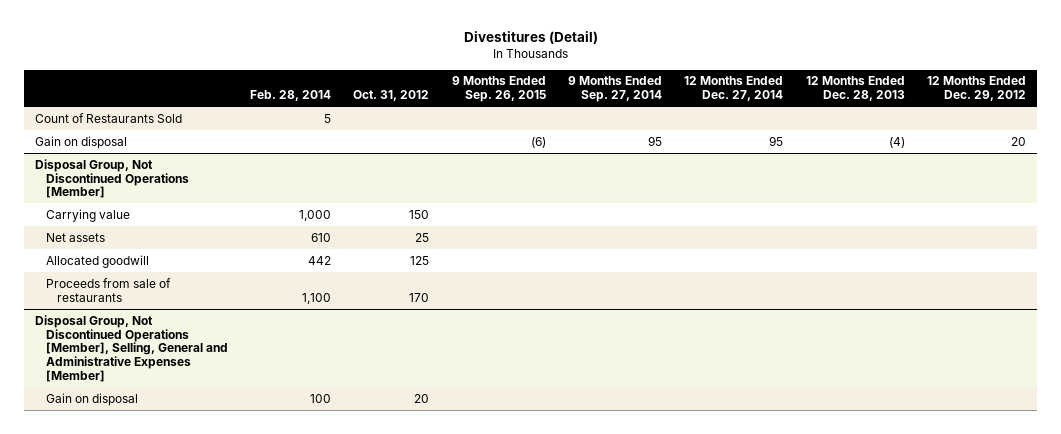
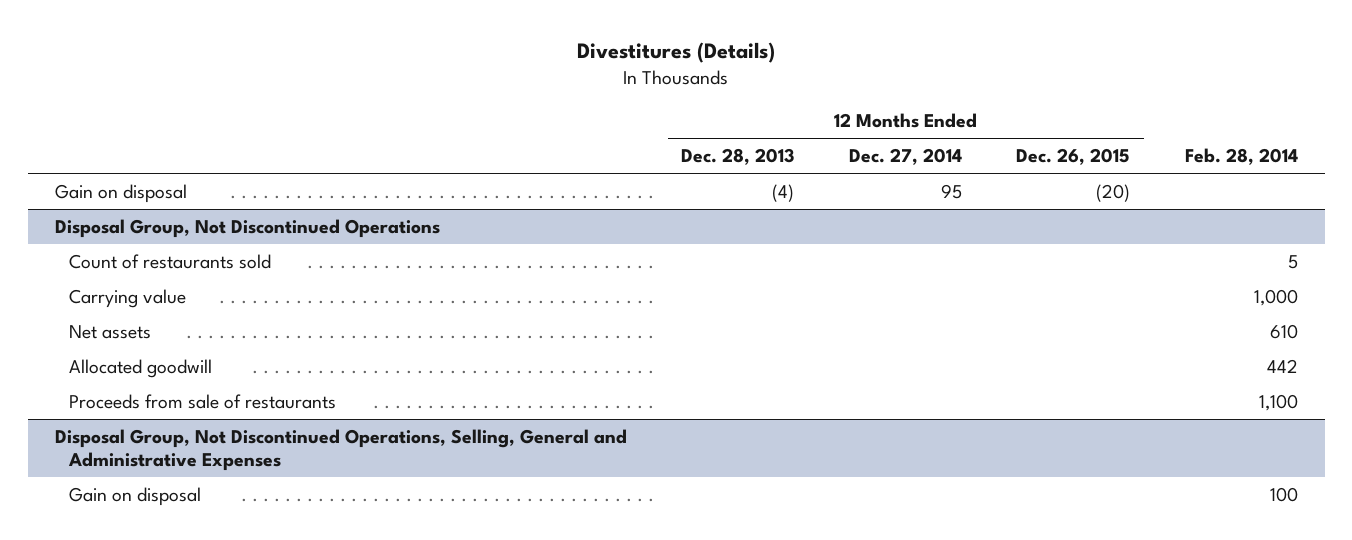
[463,30,598,44] Divestitures (Detail) -> [577,41,776,63] Divestitures (Details)
[353,90,430,102] Oct. 31, 2012 -> none
[451,76,546,103] 9 Months Ended Sep. 26, 2015 -> none
[568,76,663,103] 9 Months Ended Sep. 27, 2014 -> none
[927,76,1027,102] 12 Months Ended Dec. 29, 2012 -> none
none -> [1016,148,1131,166] Dec. 26, 2015
[34,112,182,123] Count of Restaurants Sold -> none
[34,158,189,199] Disposal Group, Not Discontinued Operations [Member] -> [54,218,440,238] Disposal Group, Not Discontinued Operations
none -> [68,253,271,269] Count of restaurants sold
[34,314,228,383] Disposal Group, Not Discontinued Operations [Member], Selling, General and Administrative Expenses [Member] -> [54,428,627,471] Disposal Group, Not Discontinued Operations, Selling, General and Administrative Expenses

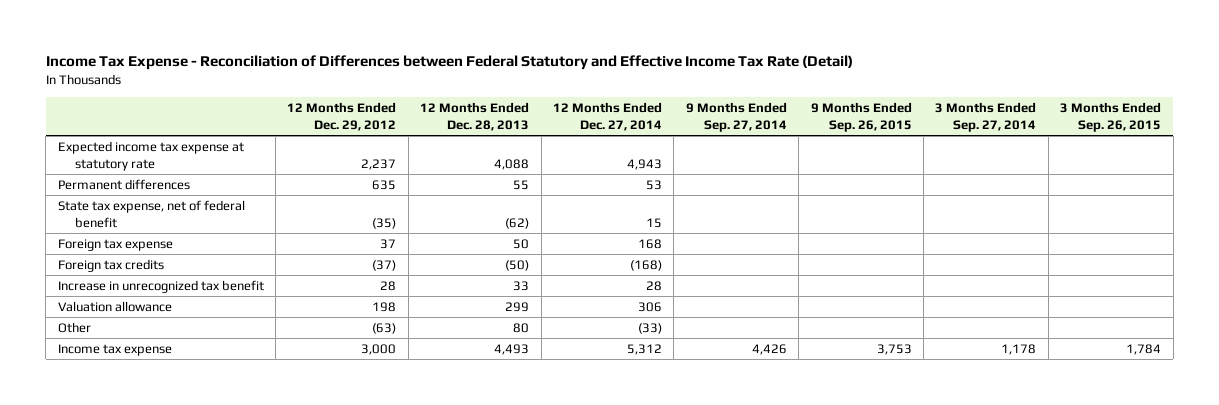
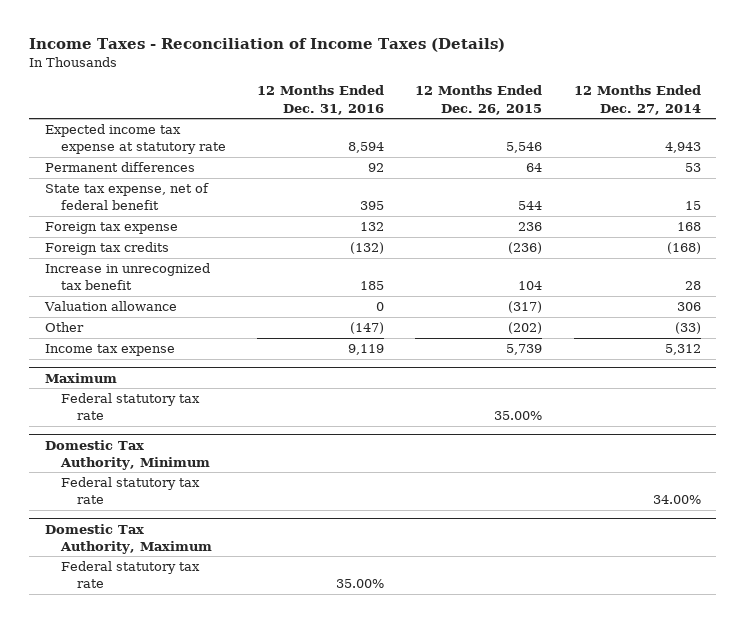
[45,55,853,71] Income Tax Expense - Reconciliation of Differences between Federal Statutory and Effective Income Tax Rate (Detail) -> [29,38,506,53] Income Taxes - Reconciliation of Income Taxes (Details)
[287,102,397,132] 12 Months Ended Dec. 29, 2012 -> none
[420,102,530,132] 12 Months Ended Dec. 28, 2013 -> none
[685,102,787,133] 9 Months Ended Sep. 27, 2014 -> none
[810,102,912,133] 9 Months Ended Sep. 26, 2015 -> none
[935,102,1037,133] 3 Months Ended Sep. 27, 2014 -> none
[1060,102,1162,133] 3 Months Ended Sep. 26, 2015 -> none
none -> [257,85,385,115] 12 Months Ended Dec. 31, 2016
none -> [415,85,543,115] 12 Months Ended Dec. 26, 2015
none -> [44,372,117,383] Maximum
none -> [61,393,201,421] Federal statutory tax rate
none -> [44,439,211,470] Domestic Tax Authority, Minimum
none -> [61,477,201,505] Federal statutory tax rate
none -> [44,523,213,554] Domestic Tax Authority, Maximum
none -> [61,561,201,589] Federal statutory tax rate

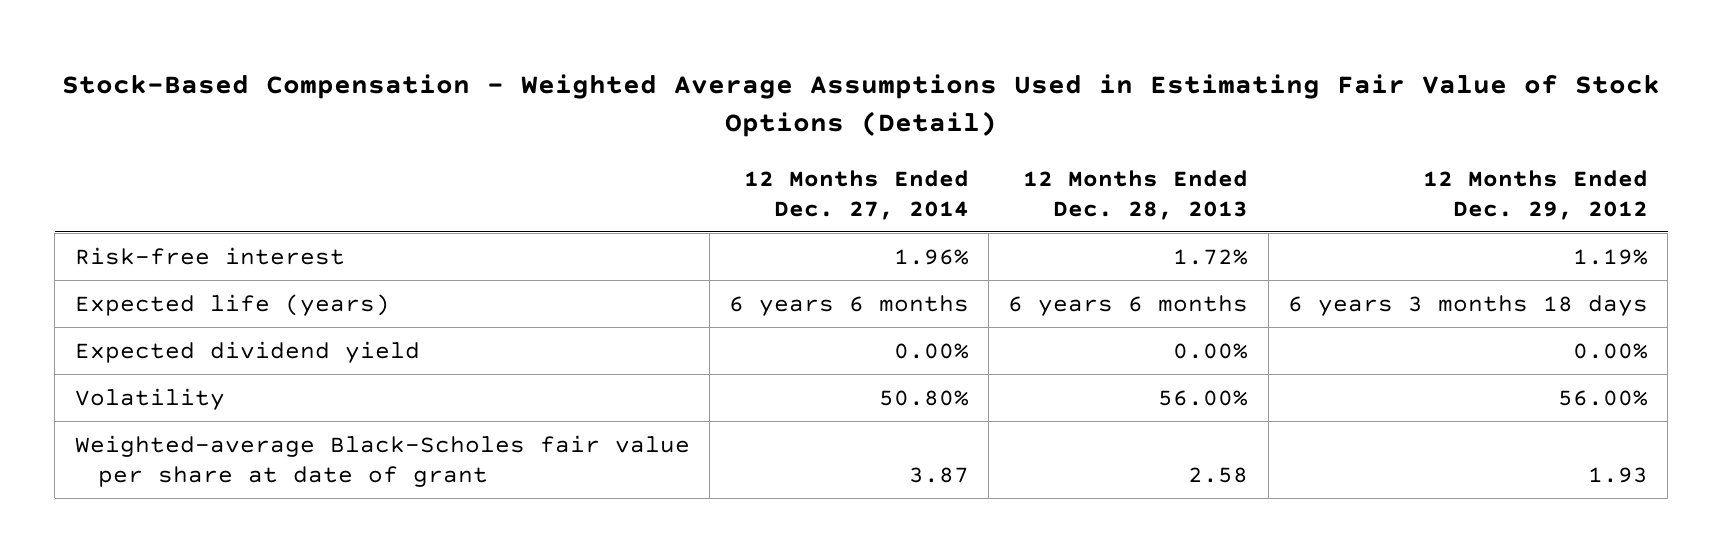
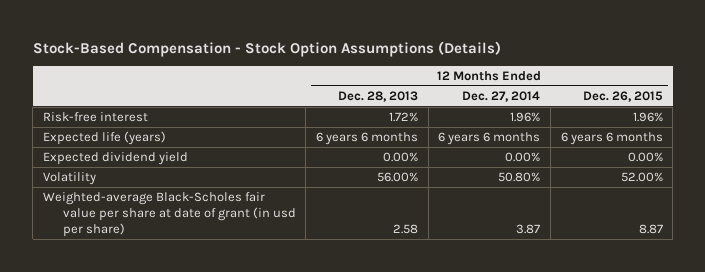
[62,73,1661,137] Stock-Based Compensation - Weighted Average Assumptions Used in Estimating Fair Value of Stock Options (Detail) -> [32,41,501,58] Stock-Based Compensation - Stock Option Assumptions (Details)
[1422,169,1648,220] 12 Months Ended Dec. 29, 2012 -> none
none -> [582,90,663,102] Dec. 26, 2015
[74,434,690,487] Weighted-average Black-Scholes fair value per share at date of grant -> [42,191,296,238] Weighted-average Black-Scholes fair value per share at date of grant (in usd per share)

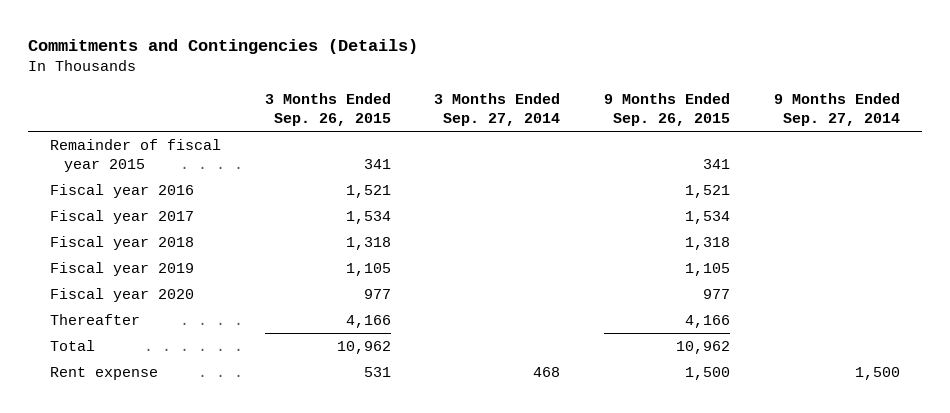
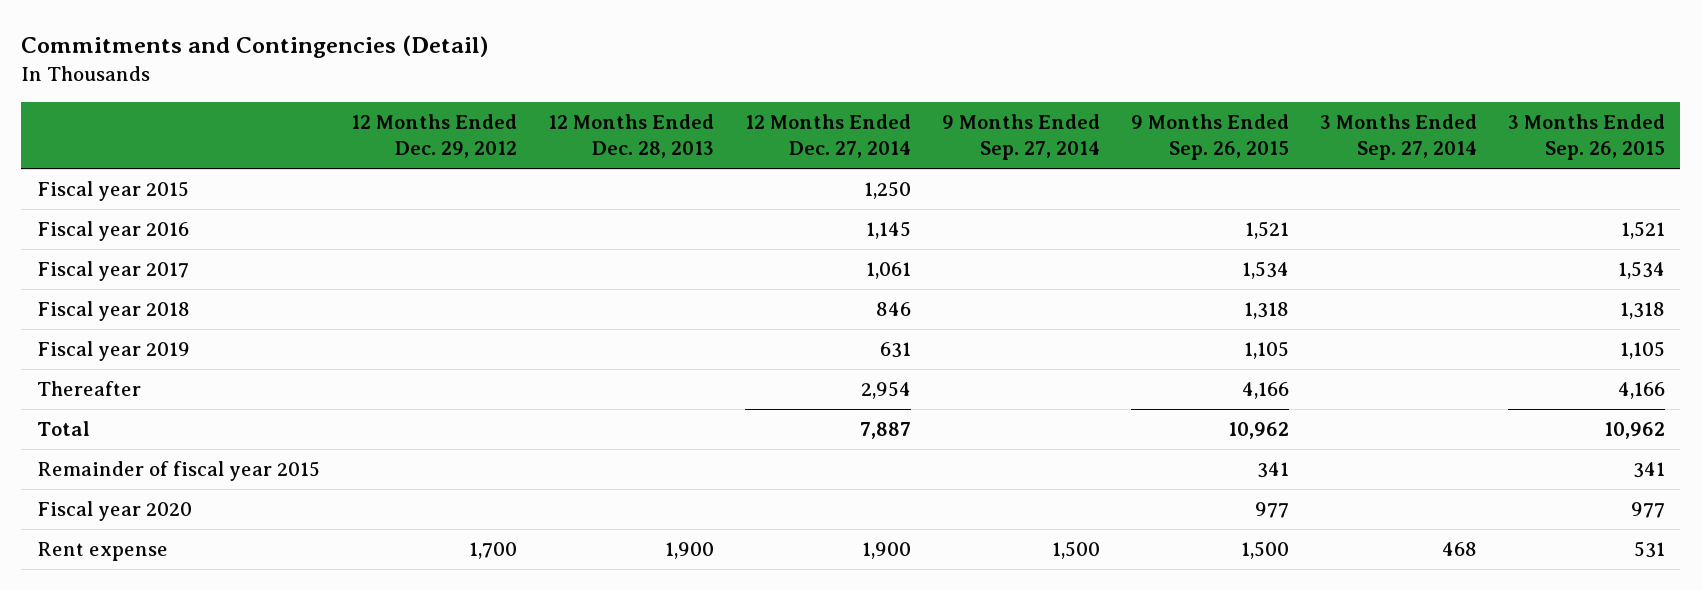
[27,39,418,55] Commitments and Contingencies (Details) -> [21,35,489,59] Commitments and Contingencies (Detail)
none -> [350,114,517,159] 12 Months Ended Dec. 29, 2012
none -> [547,114,714,159] 12 Months Ended Dec. 28, 2013
none -> [744,114,911,159] 12 Months Ended Dec. 27, 2014
none -> [36,181,189,202] Fiscal year 2015
[49,138,221,172] Remainder of fiscal year 2015 -> [36,461,320,482] Remainder of fiscal year 2015
[49,287,194,302] Fiscal year 2020 -> [36,501,192,522] Fiscal year 2020

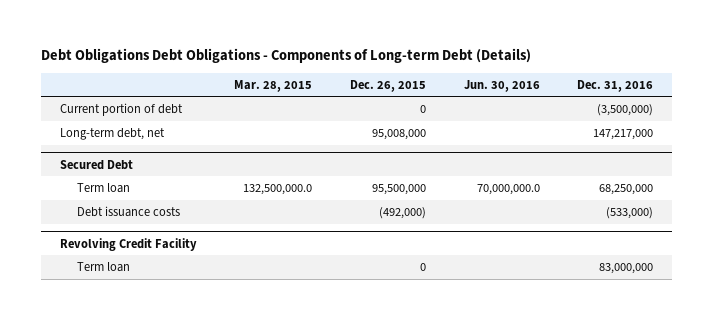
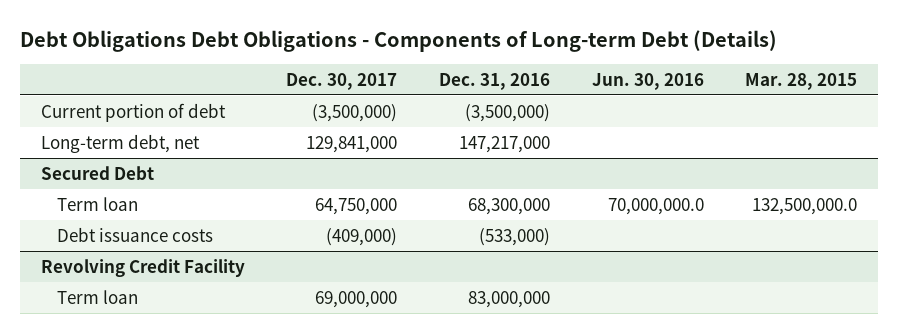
[349,79,426,92] Dec. 26, 2015 -> none
none -> [286,72,398,90] Dec. 30, 2017
[599,183,654,195] 68,250,000 -> [467,197,550,215] 68,300,000

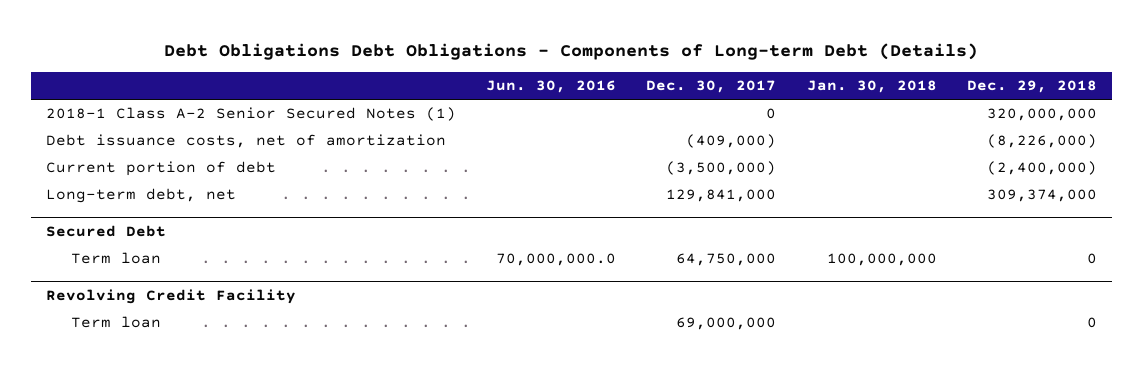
[438,72,550,90] Dec. 31, 2016 -> none
[745,72,858,90] Mar. 28, 2015 -> none
none -> [806,80,937,94] Jan. 30, 2018
none -> [966,80,1097,94] Dec. 29, 2018
none -> [45,107,456,122] 2018-1 Class A-2 Senior Secured Notes (1)
none -> [45,134,446,149] Debt issuance costs, net of amortization
[56,226,213,242] Debt issuance costs -> none

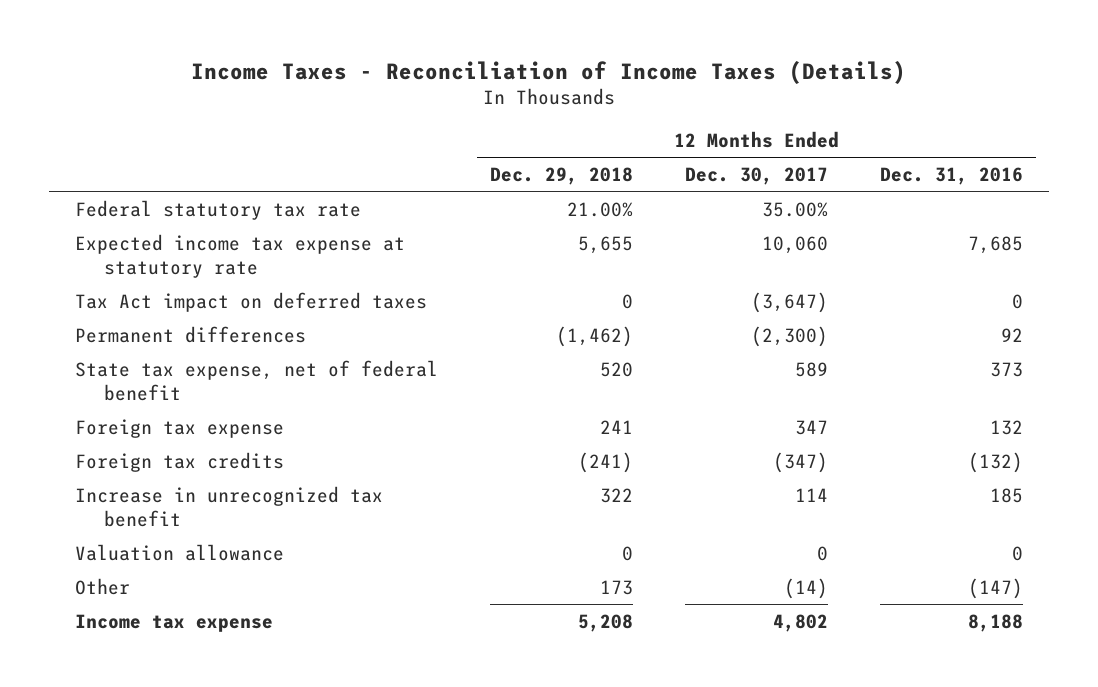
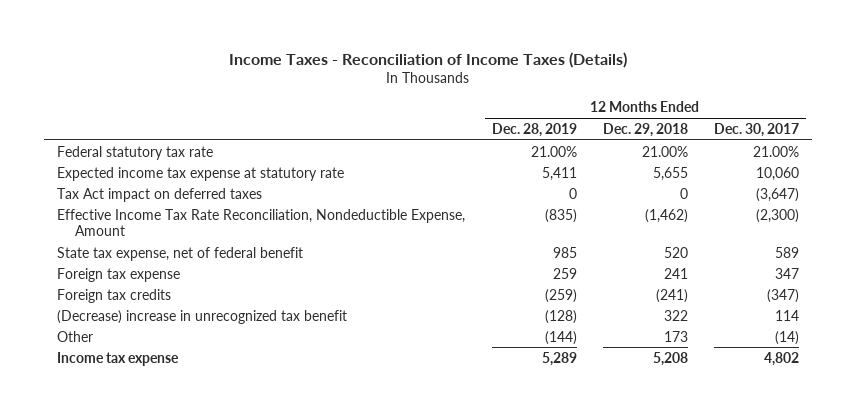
[880,166,1024,185] Dec. 31, 2016 -> none
none -> [491,122,577,137] Dec. 28, 2019
[762,201,829,217] 35.00% -> [753,145,800,157] 21.00%
[75,325,307,343] Permanent differences -> [57,208,466,237] Effective Income Tax Rate Reconciliation, Nondeductible Expense, Amount
[75,543,285,561] Valuation allowance -> none
[75,485,384,527] Increase in unrecognized tax benefit -> [57,309,348,324] (Decrease) increase in unrecognized tax benefit

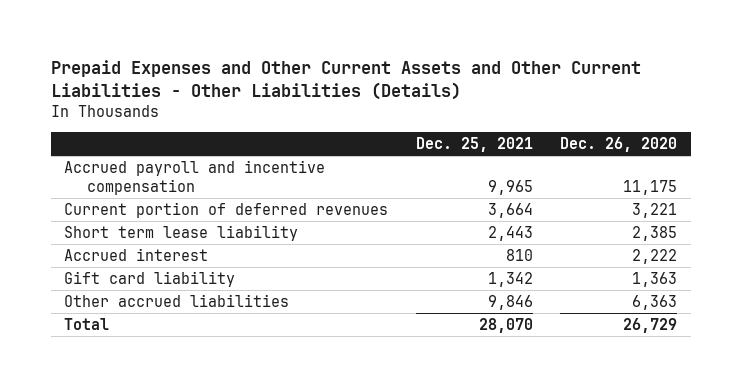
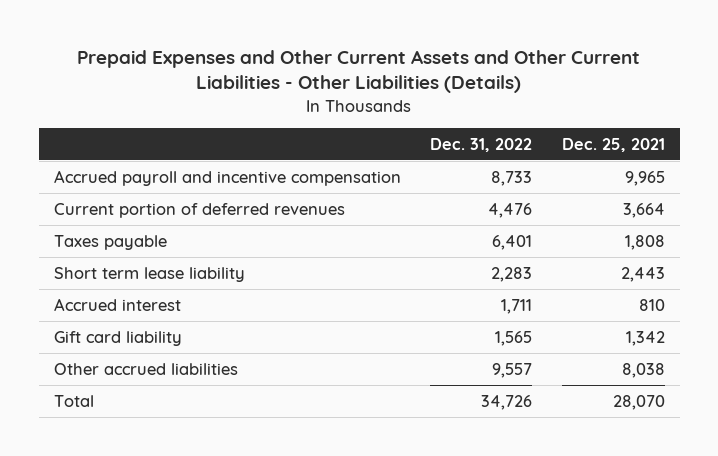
[560,136,678,152] Dec. 26, 2020 -> none
none -> [430,137,533,152] Dec. 31, 2022
none -> [53,234,167,250] Taxes payable
[487,295,533,311] 9,846 -> [621,362,665,378] 8,038

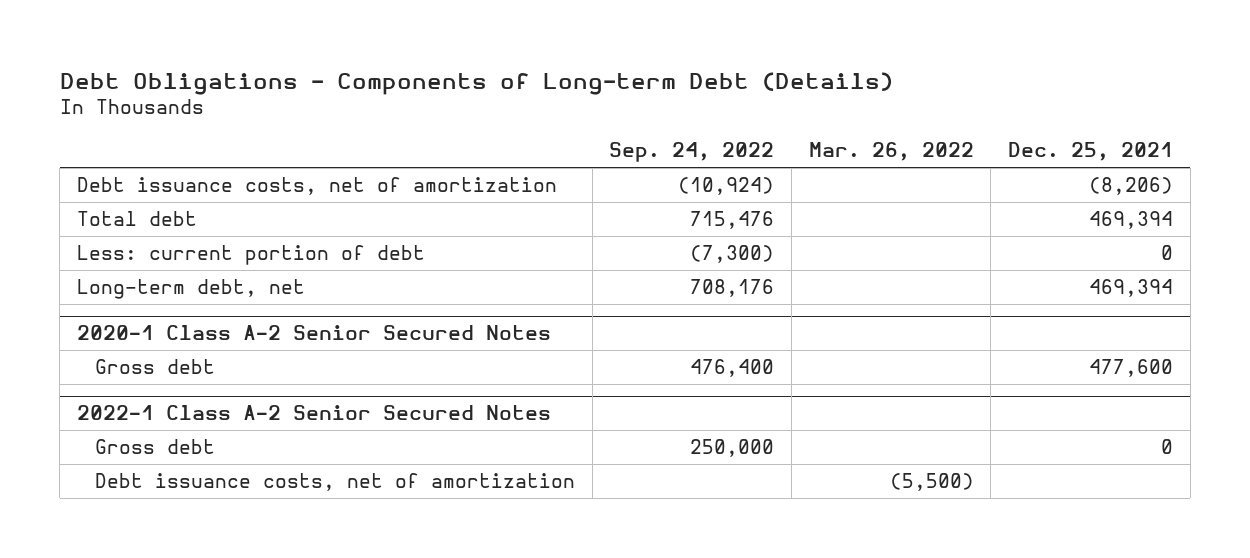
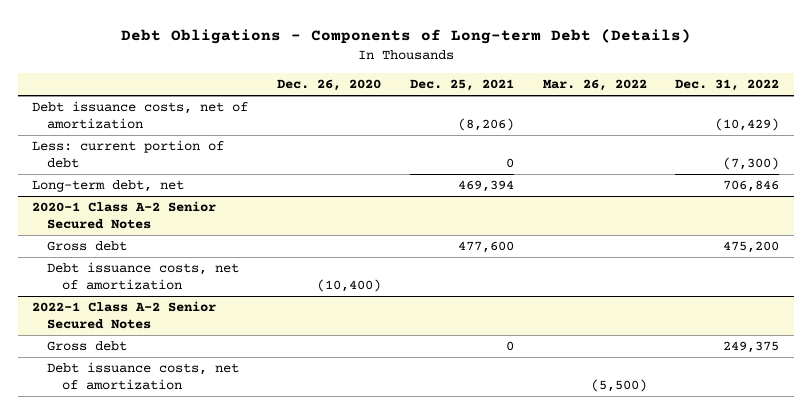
[609,142,775,163] Sep. 24, 2022 -> none
none -> [277,79,382,92] Dec. 26, 2020
none -> [675,79,780,92] Dec. 31, 2022
[76,211,197,227] Total debt -> none
none -> [47,262,240,291] Debt issuance costs, net of amortization

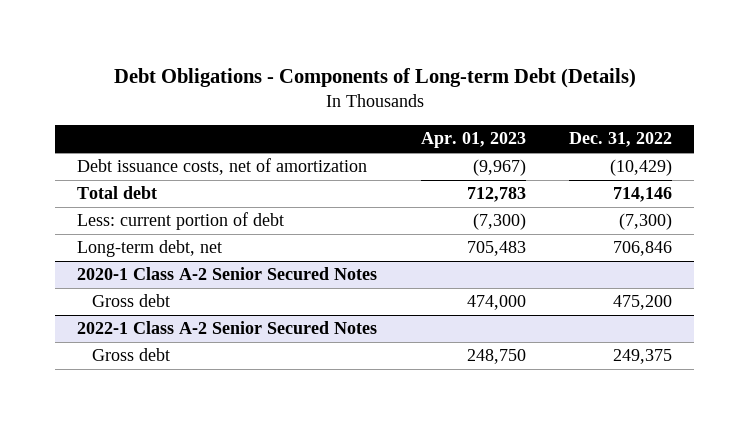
[277,79,382,92] Dec. 26, 2020 -> none
[409,79,514,92] Dec. 25, 2021 -> none
[542,79,647,92] Mar. 26, 2022 -> none
none -> [420,132,526,149] Apr. 01, 2023
none -> [77,186,158,200] Total debt
[47,262,240,291] Debt issuance costs, net of amortization -> none
[47,362,240,391] Debt issuance costs, net of amortization -> none

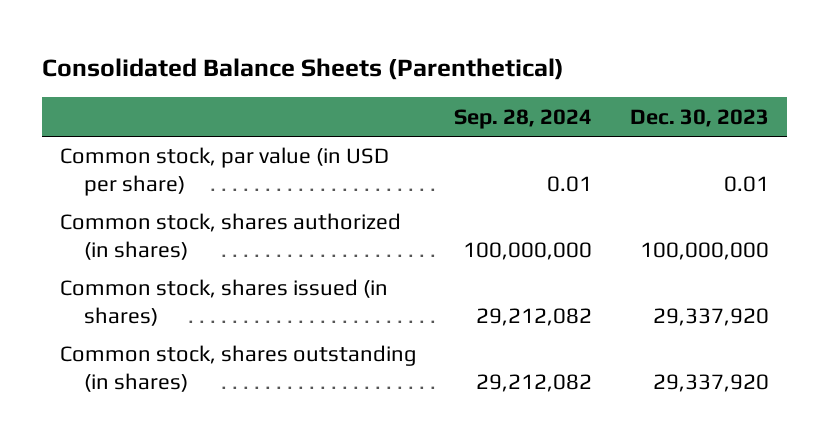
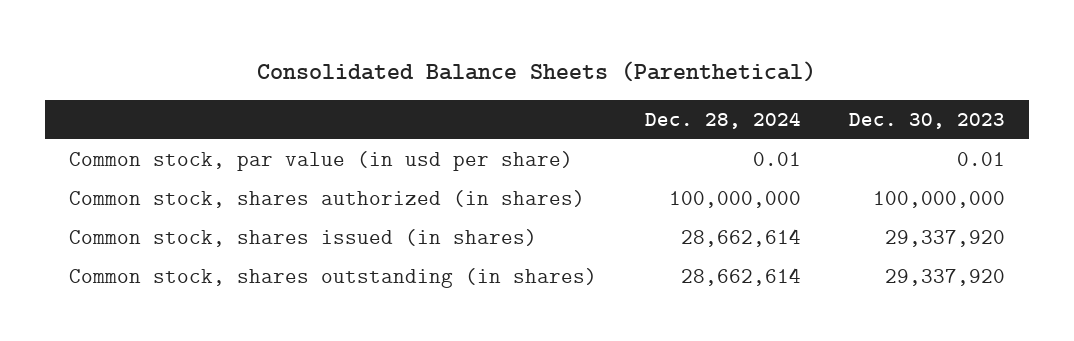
[454,108,593,129] Sep. 28, 2024 -> none
none -> [644,111,801,129] Dec. 28, 2024
[60,147,390,196] Common stock, par value (in USD per share) -> [69,150,574,171] Common stock, par value (in usd per share)

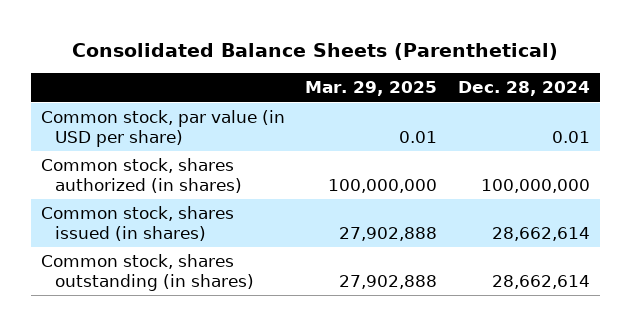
[848,112,1005,129] Dec. 30, 2023 -> none
none -> [305,81,438,97] Mar. 29, 2025
[69,150,574,171] Common stock, par value (in usd per share) -> [41,110,286,147] Common stock, par value (in USD per share)

